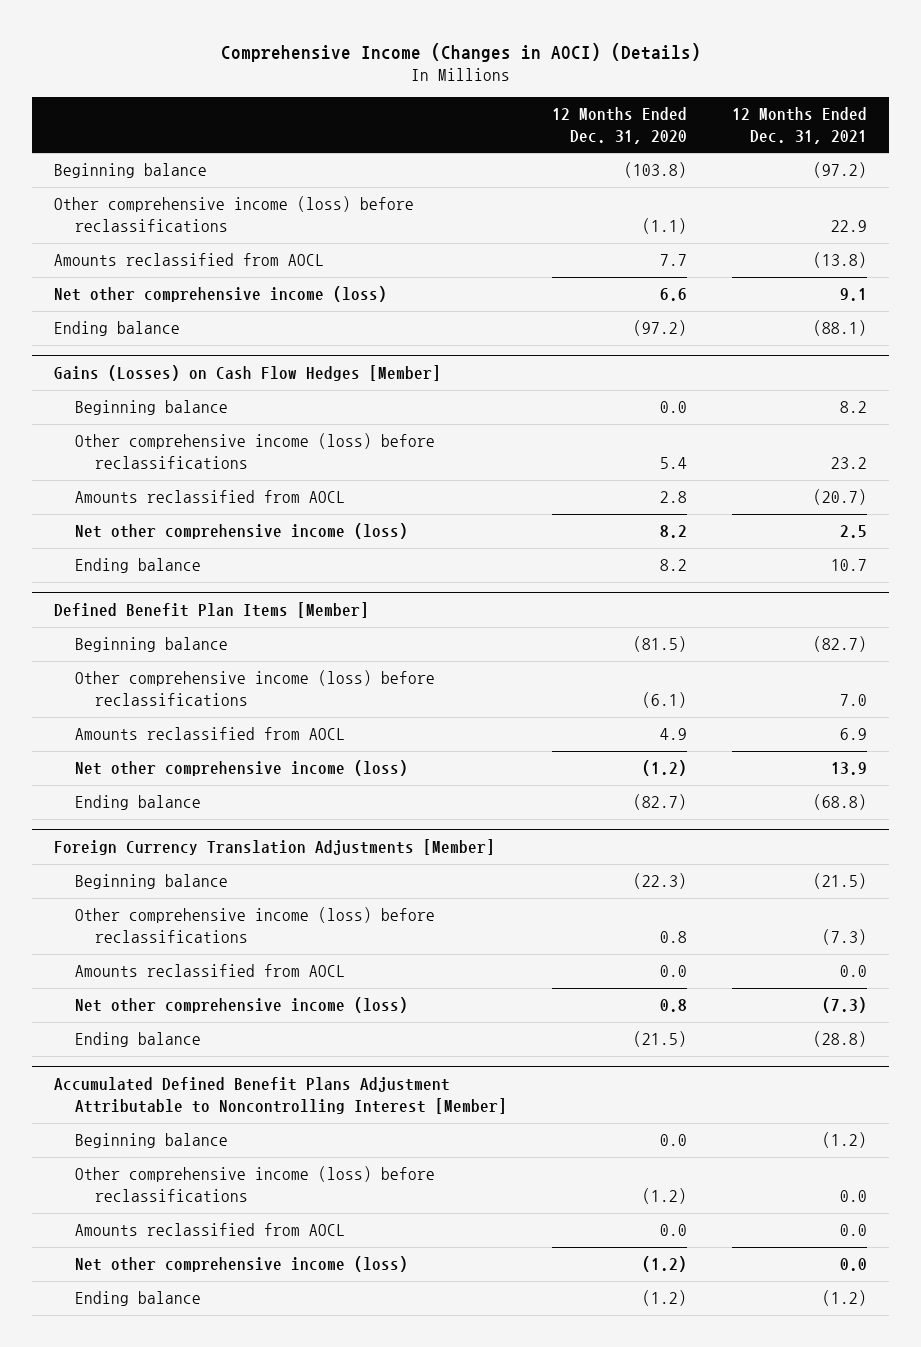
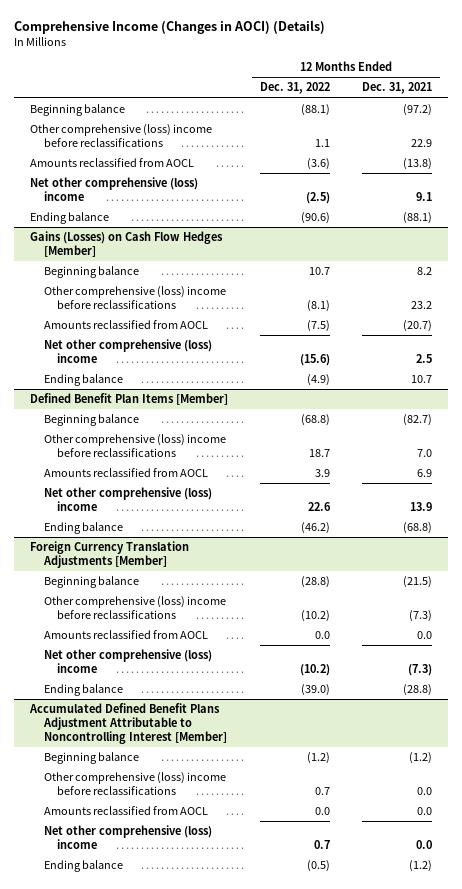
[551,107,687,144] 12 Months Ended Dec. 31, 2020 -> none
none -> [259,82,330,95] Dec. 31, 2022
[54,196,415,232] Other comprehensive income (loss) before reclassifications -> [29,124,212,148] Other comprehensive (loss) income before reclassifications
[54,286,388,303] Net other comprehensive income (loss) -> [29,177,198,202] Net other comprehensive (loss) income
[74,433,435,469] Other comprehensive income (loss) before reclassifications -> [43,286,226,310] Other comprehensive (loss) income before reclassifications
[74,523,408,540] Net other comprehensive income (loss) -> [43,339,212,364] Net other comprehensive (loss) income
[74,670,435,706] Other comprehensive income (loss) before reclassifications -> [43,434,226,458] Other comprehensive (loss) income before reclassifications
[74,760,408,777] Net other comprehensive income (loss) -> [43,487,212,512] Net other comprehensive (loss) income
[74,907,435,943] Other comprehensive income (loss) before reclassifications -> [43,596,226,620] Other comprehensive (loss) income before reclassifications
[74,997,408,1014] Net other comprehensive income (loss) -> [43,649,212,674] Net other comprehensive (loss) income
[74,1166,435,1202] Other comprehensive income (loss) before reclassifications -> [43,772,226,796] Other comprehensive (loss) income before reclassifications
[74,1256,408,1273] Net other comprehensive income (loss) -> [43,825,212,850] Net other comprehensive (loss) income

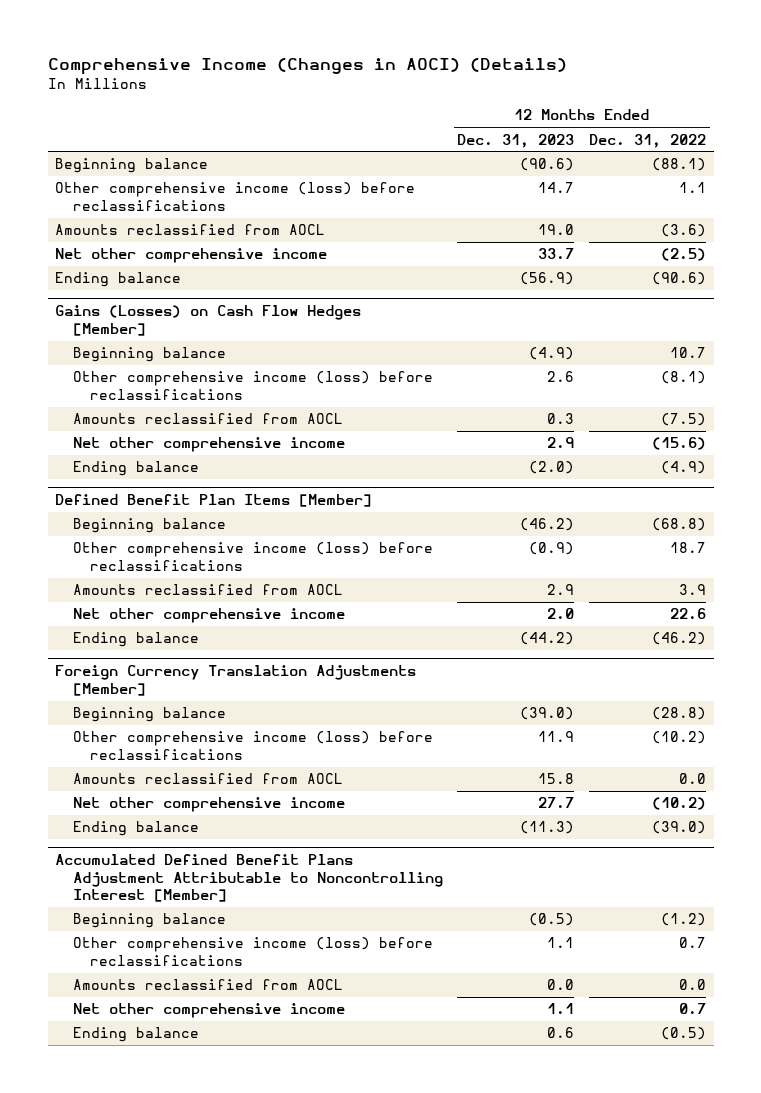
[361,82,432,95] Dec. 31, 2021 -> none
none -> [457,133,575,148] Dec. 31, 2023
[29,124,212,148] Other comprehensive (loss) income before reclassifications -> [55,182,416,212] Other comprehensive income (loss) before reclassifications
[29,177,198,202] Net other comprehensive (loss) income -> [55,248,328,264] Net other comprehensive income
[43,286,226,310] Other comprehensive (loss) income before reclassifications -> [72,371,433,401] Other comprehensive income (loss) before reclassifications
[43,339,212,364] Net other comprehensive (loss) income -> [72,437,345,453] Net other comprehensive income
[43,434,226,458] Other comprehensive (loss) income before reclassifications -> [72,542,433,572] Other comprehensive income (loss) before reclassifications
[43,487,212,512] Net other comprehensive (loss) income -> [72,608,345,624] Net other comprehensive income
[43,596,226,620] Other comprehensive (loss) income before reclassifications -> [72,731,433,761] Other comprehensive income (loss) before reclassifications
[43,649,212,674] Net other comprehensive (loss) income -> [72,797,345,813] Net other comprehensive income
[43,772,226,796] Other comprehensive (loss) income before reclassifications -> [72,937,433,967] Other comprehensive income (loss) before reclassifications
[43,825,212,850] Net other comprehensive (loss) income -> [72,1003,345,1019] Net other comprehensive income

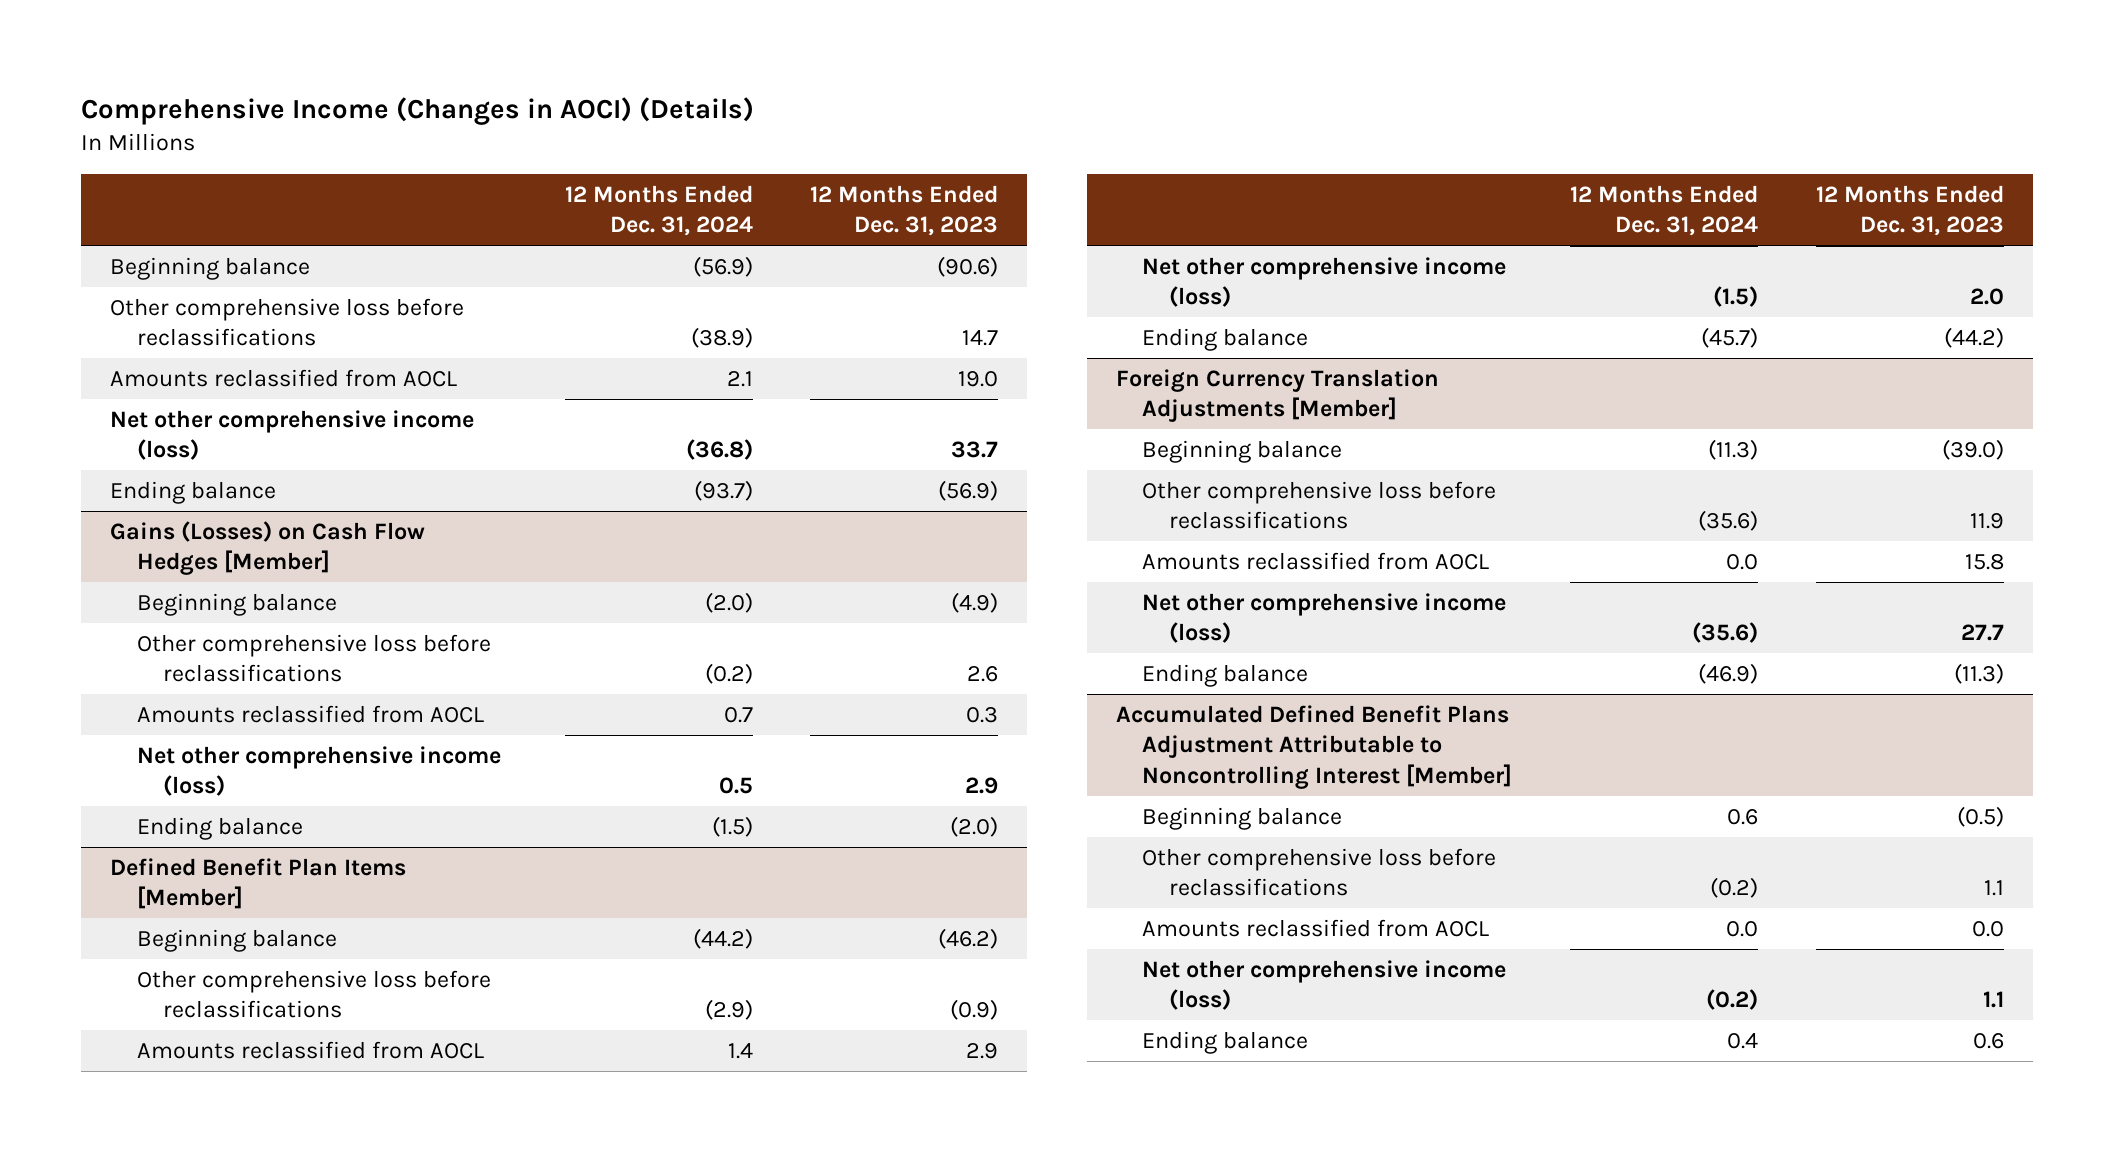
[589,133,707,148] Dec. 31, 2022 -> none
none -> [564,184,753,237] 12 Months Ended Dec. 31, 2024
[55,182,416,212] Other comprehensive income (loss) before reclassifications -> [110,297,465,347] Other comprehensive loss before reclassifications
[55,248,328,264] Net other comprehensive income -> [110,409,475,461] Net other comprehensive income (loss)
[72,371,433,401] Other comprehensive income (loss) before reclassifications -> [136,633,491,683] Other comprehensive loss before reclassifications
[72,437,345,453] Net other comprehensive income -> [136,745,501,797] Net other comprehensive income (loss)
[72,542,433,572] Other comprehensive income (loss) before reclassifications -> [136,969,491,1019] Other comprehensive loss before reclassifications
[72,608,345,624] Net other comprehensive income -> [1142,256,1507,308] Net other comprehensive income (loss)
[72,731,433,761] Other comprehensive income (loss) before reclassifications -> [1142,480,1497,530] Other comprehensive loss before reclassifications
[72,797,345,813] Net other comprehensive income -> [1142,592,1507,644] Net other comprehensive income (loss)
[72,937,433,967] Other comprehensive income (loss) before reclassifications -> [1142,847,1497,897] Other comprehensive loss before reclassifications
[72,1003,345,1019] Net other comprehensive income -> [1142,959,1507,1011] Net other comprehensive income (loss)

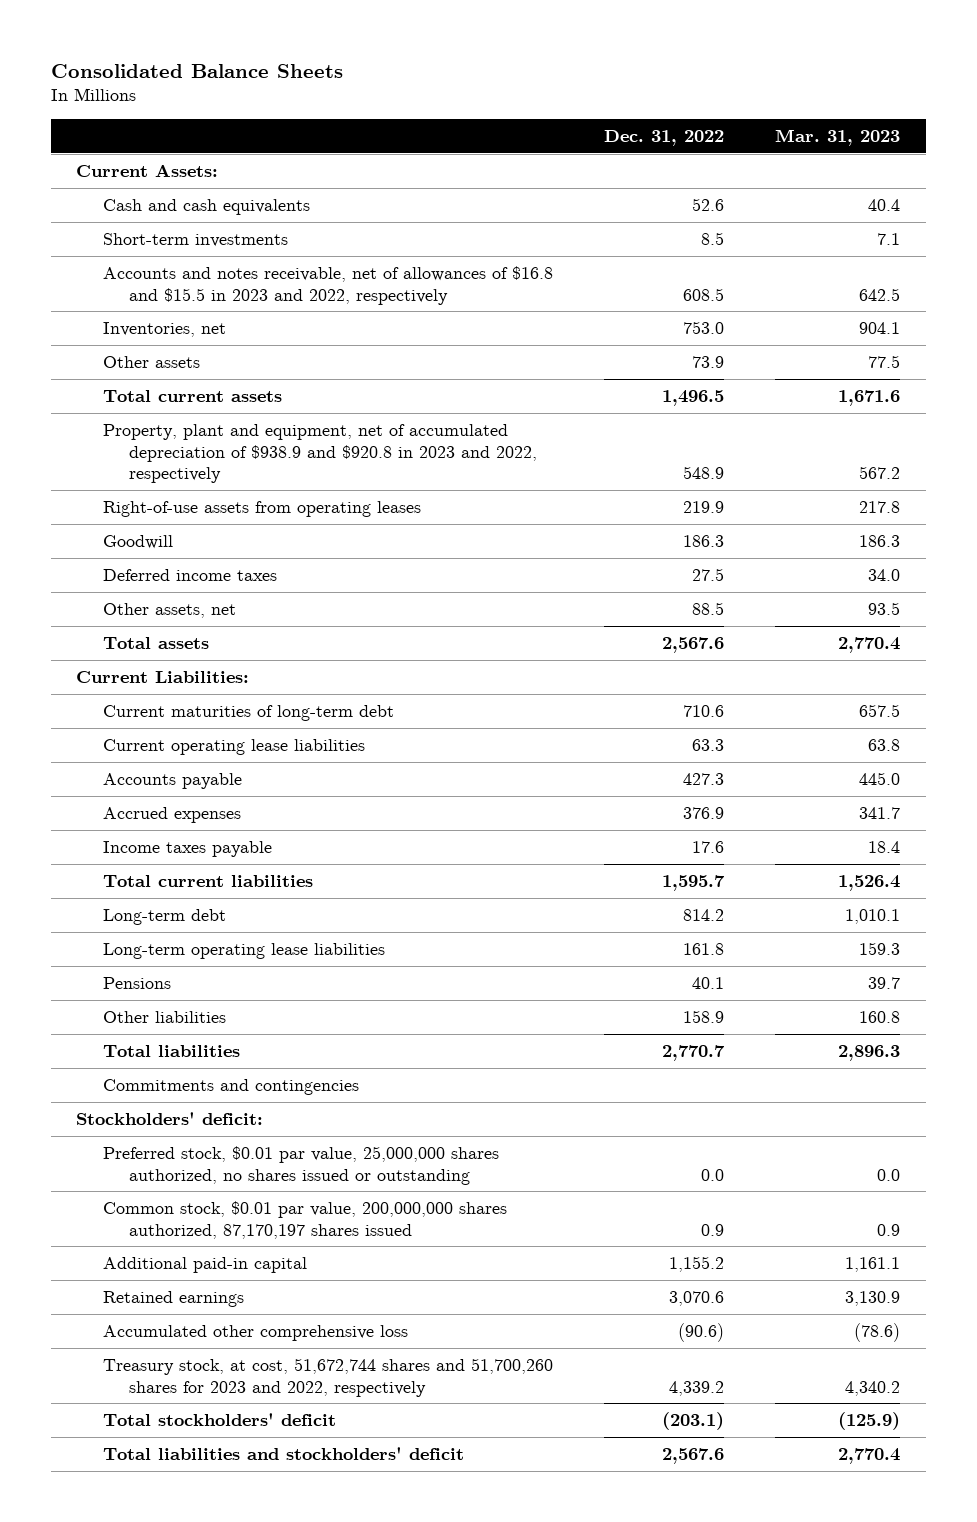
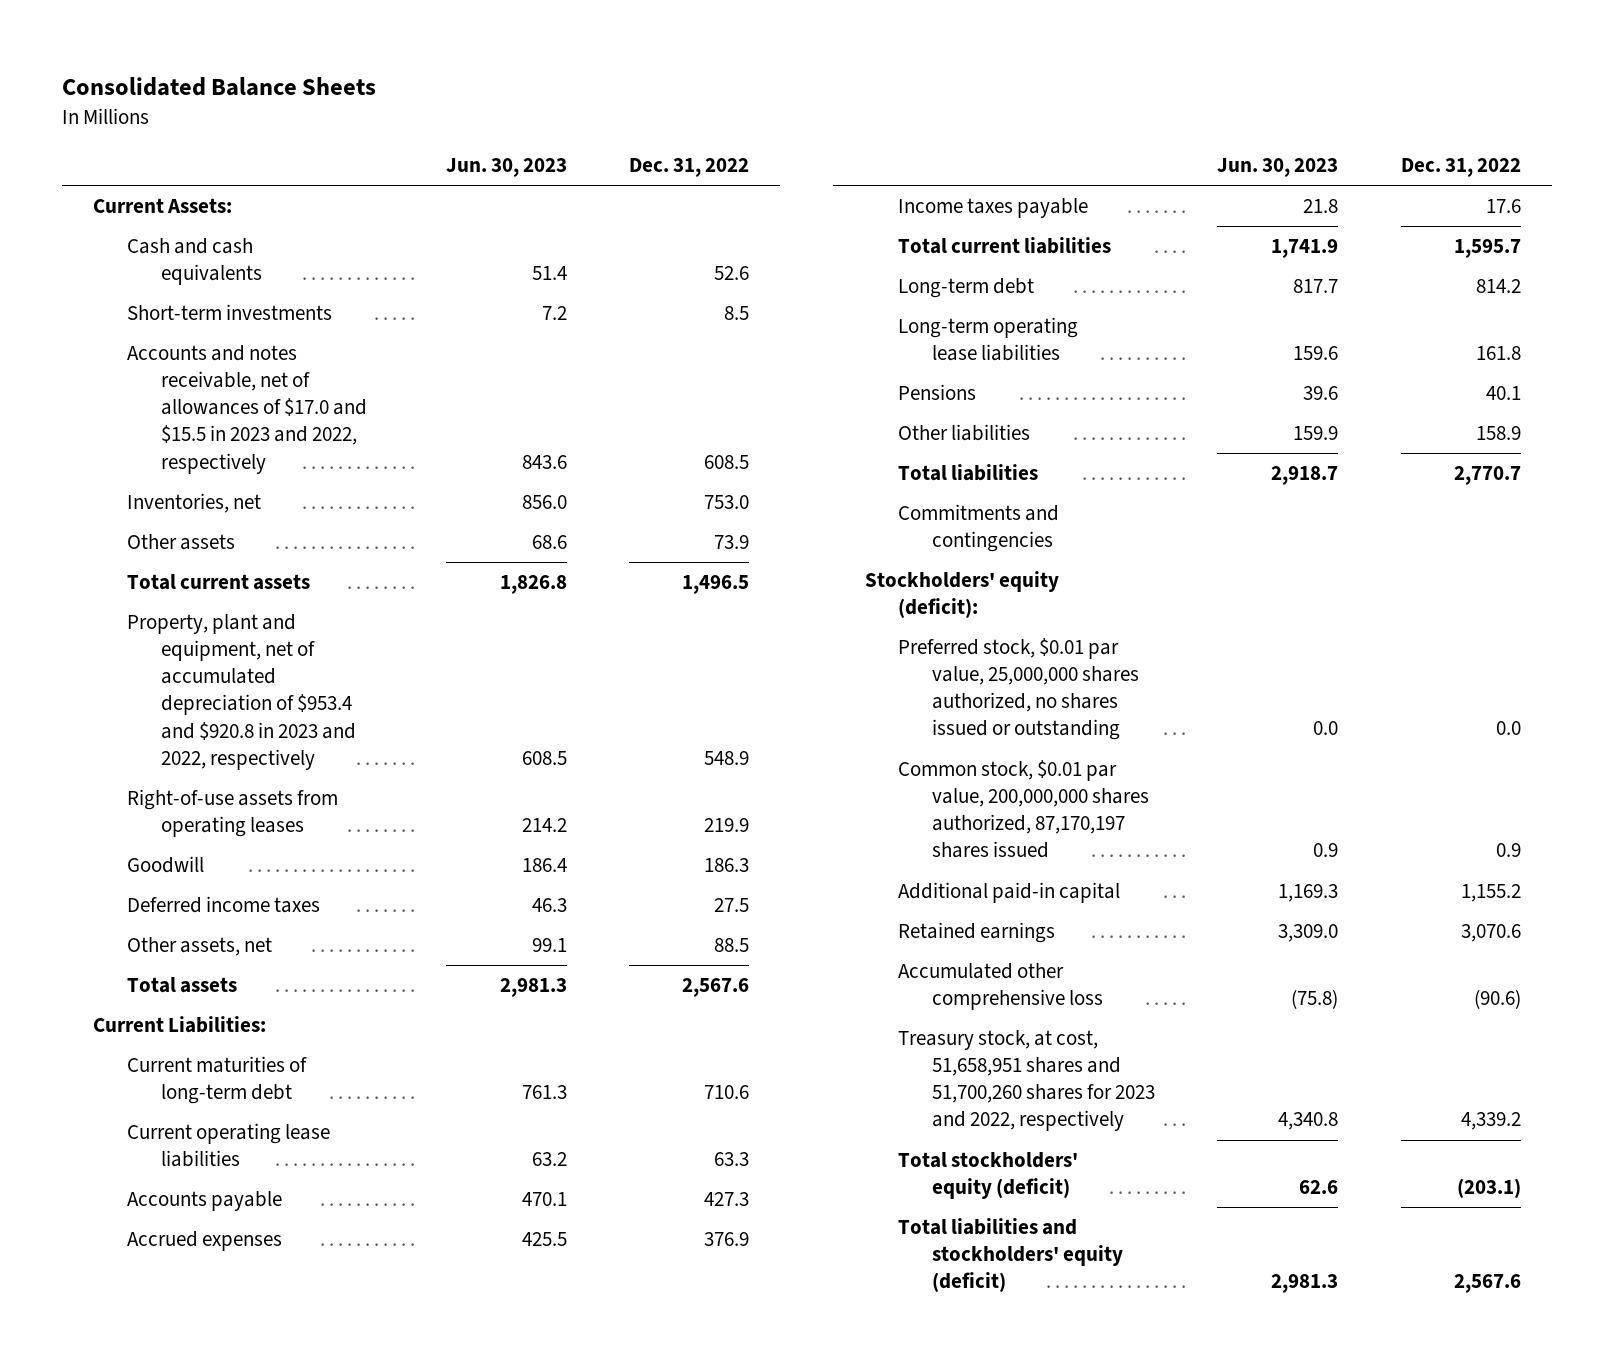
[775,128,901,146] Mar. 31, 2023 -> none
none -> [446,158,568,178] Jun. 30, 2023
[102,265,553,305] Accounts and notes receivable, net of allowances of $16.8 and $15.5 in 2023 and 2022, respectively -> [127,345,367,474] Accounts and notes receivable, net of allowances of $17.0 and $15.5 in 2023 and 2022, respectively
[102,423,538,484] Property, plant and equipment, net of accumulated depreciation of $938.9 and $920.8 in 2023 and 2022, respectively -> [127,614,356,770] Property, plant and equipment, net of accumulated depreciation of $953.4 and $920.8 in 2023 and 2022, respectively
[76,1111,264,1125] Stockholders' deficit: -> [864,571,1059,619] Stockholders' equity (deficit):
[102,1357,553,1397] Treasury stock, at cost, 51,672,744 shares and 51,700,260 shares for 2023 and 2022, respectively -> [898,1030,1156,1132] Treasury stock, at cost, 51,658,951 shares and 51,700,260 shares for 2023 and 2022, respectively
[102,1412,336,1426] Total stockholders' deficit -> [898,1152,1079,1200] Total stockholders' equity (deficit)
[102,1446,464,1460] Total liabilities and stockholders' deficit -> [898,1218,1124,1293] Total liabilities and stockholders' equity (deficit)

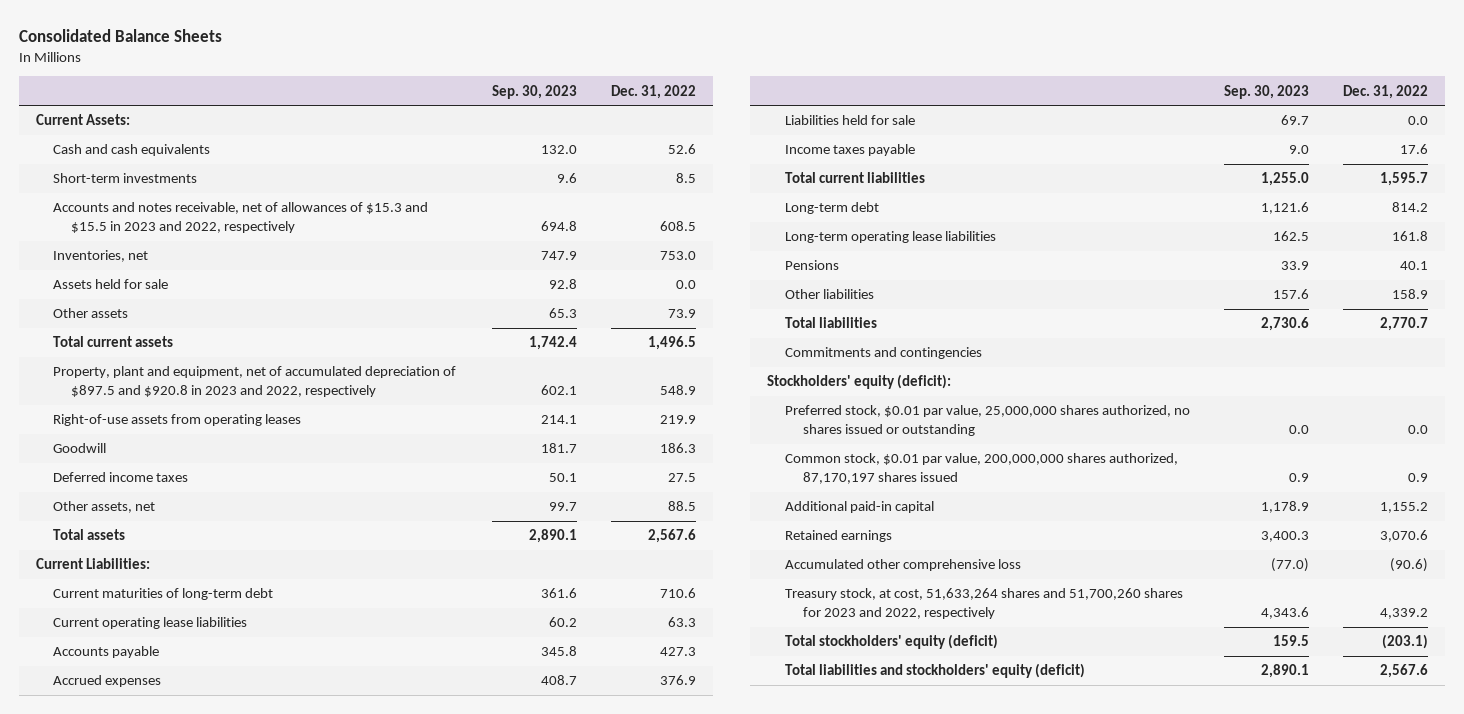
[446,158,568,178] Jun. 30, 2023 -> none
none -> [492,84,578,99] Sep. 30, 2023
[127,345,367,474] Accounts and notes receivable, net of allowances of $17.0 and $15.5 in 2023 and 2022, respectively -> [53,202,429,233] Accounts and notes receivable, net of allowances of $15.3 and $15.5 in 2023 and 2022, respectively
none -> [53,279,169,290] Assets held for sale
[127,614,356,770] Property, plant and equipment, net of accumulated depreciation of $953.4 and $920.8 in 2023 and 2022, respectively -> [53,366,457,397] Property, plant and equipment, net of accumulated depreciation of $897.5 and $920.8 in 2023 and 2022, respectively
none -> [784,115,915,126] Liabilities held for sale
[898,1030,1156,1132] Treasury stock, at cost, 51,658,951 shares and 51,700,260 shares for 2023 and 2022, respectively -> [784,588,1183,619] Treasury stock, at cost, 51,633,264 shares and 51,700,260 shares for 2023 and 2022, respectively

